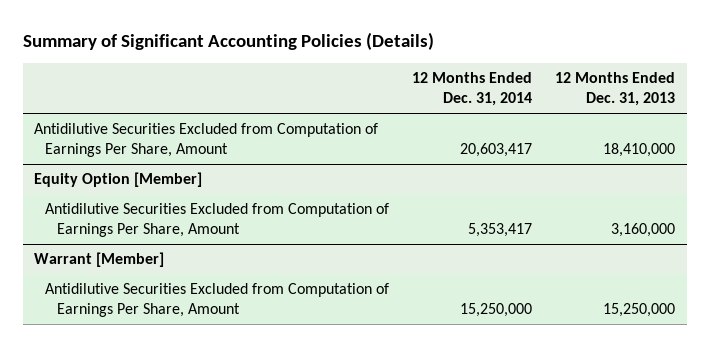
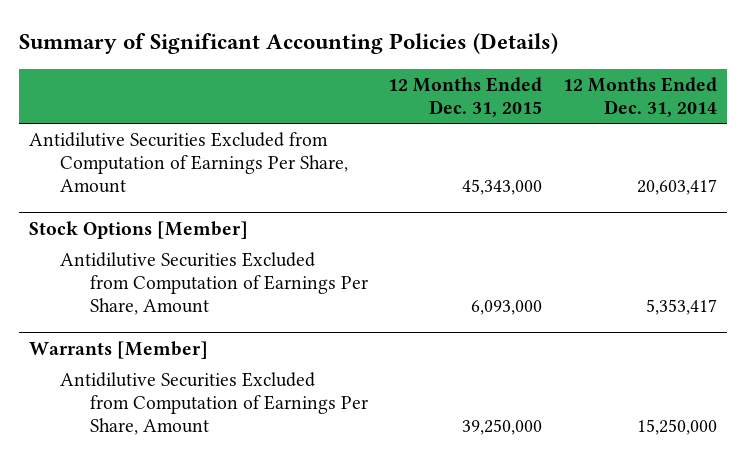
[555,72,676,107] 12 Months Ended Dec. 31, 2013 -> none
none -> [388,77,543,117] 12 Months Ended Dec. 31, 2015
[33,172,202,188] Equity Option [Member] -> [28,220,248,239] Stock Options [Member]
[33,252,164,268] Warrant [Member] -> [28,340,208,359] Warrants [Member]

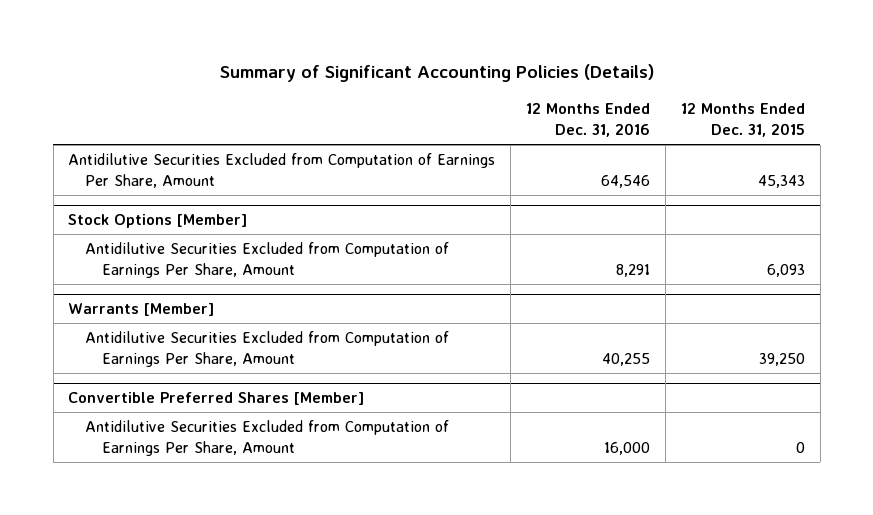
[562,77,717,117] 12 Months Ended Dec. 31, 2014 -> none
none -> [526,103,651,138] 12 Months Ended Dec. 31, 2016
[462,178,543,195] 45,343,000 -> [757,174,805,188] 45,343
[471,299,543,315] 6,093,000 -> [766,263,805,277] 6,093
[462,418,543,435] 39,250,000 -> [758,352,805,366] 39,250
none -> [68,392,365,406] Convertible Preferred Shares [Member]
none -> [85,419,450,456] Antidilutive Securities Excluded from Computation of Earnings Per Share, Amount

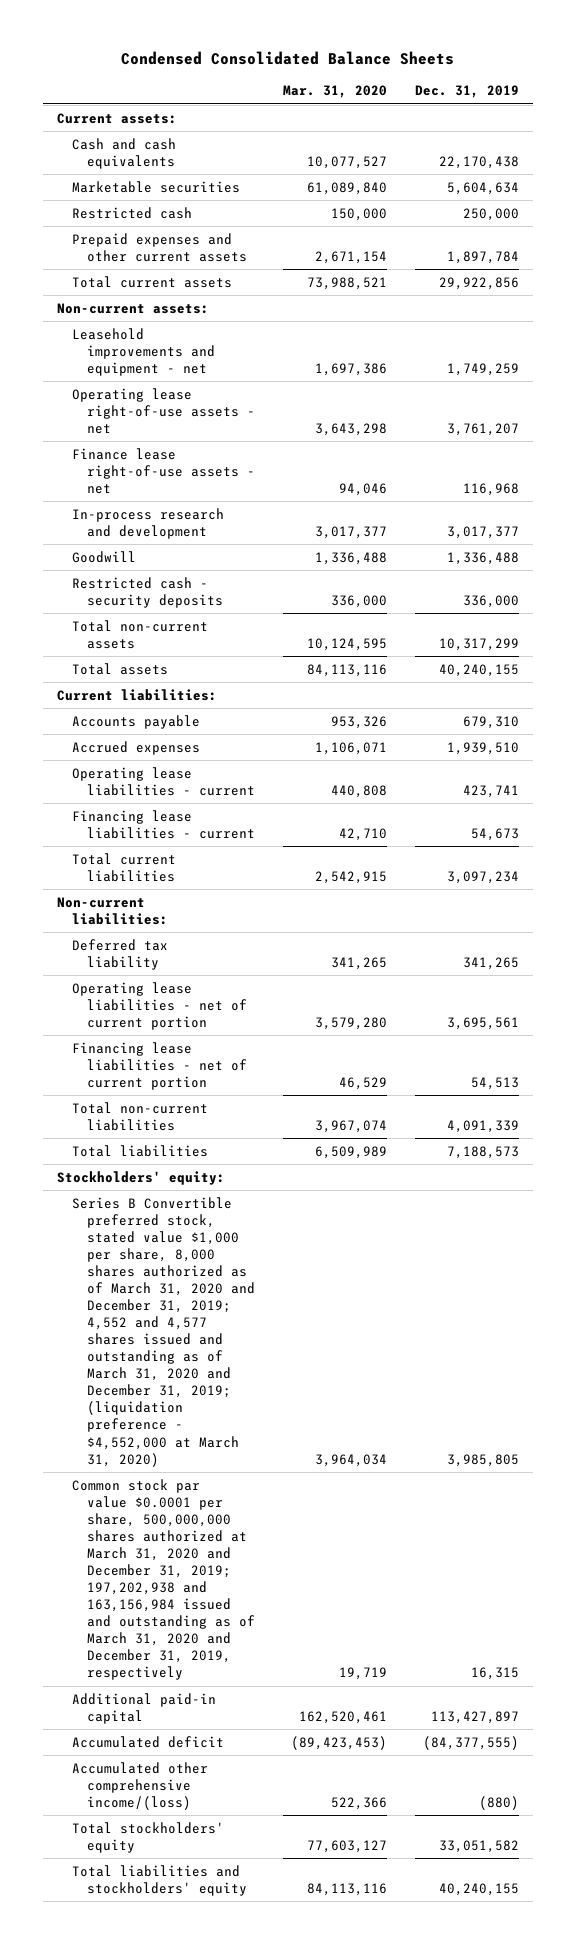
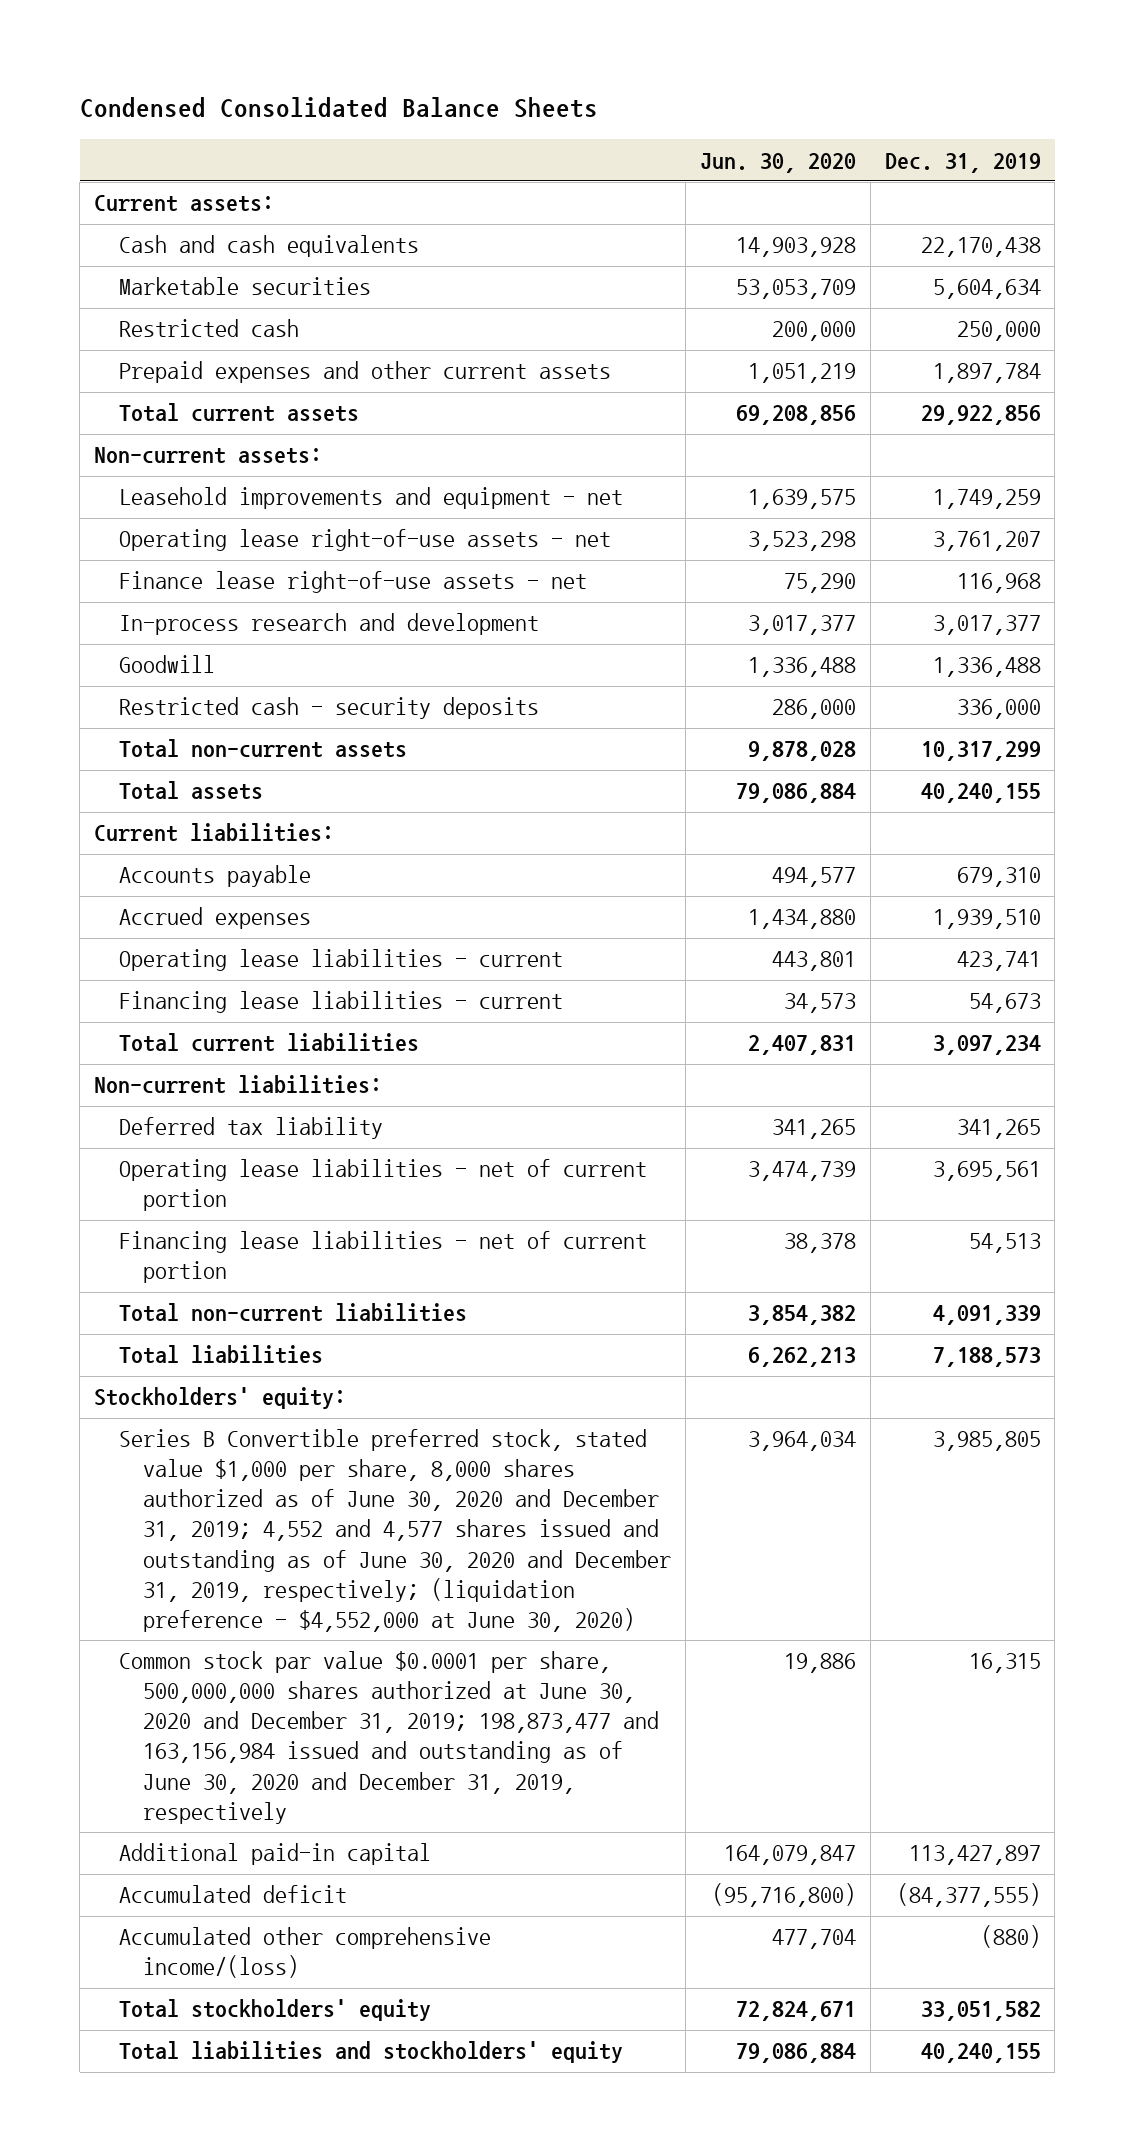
[282,85,387,99] Mar. 31, 2020 -> none
none -> [699,152,856,173] Jun. 30, 2020
[71,1196,255,1467] Series B Convertible preferred stock, stated value $1,000 per share, 8,000 shares authorized as of March 31, 2020 and December 31, 2019; 4,552 and 4,577 shares issued and outstanding as of March 31, 2020 and December 31, 2019; (liquidation preference - $4,552,000 at March 31, 2020) -> [118,1429,672,1632] Series B Convertible preferred stock, stated value $1,000 per share, 8,000 shares authorized as of June 30, 2020 and December 31, 2019; 4,552 and 4,577 shares issued and outstanding as of June 30, 2020 and December 31, 2019, respectively; (liquidation preference - $4,552,000 at June 30, 2020)
[71,1478,255,1681] Common stock par value $0.0001 per share, 500,000,000 shares authorized at March 31, 2020 and December 31, 2019; 197,202,938 and 163,156,984 issued and outstanding as of March 31, 2020 and December 31, 2019, respectively -> [118,1651,660,1824] Common stock par value $0.0001 per share, 500,000,000 shares authorized at June 30, 2020 and December 31, 2019; 198,873,477 and 163,156,984 issued and outstanding as of June 30, 2020 and December 31, 2019, respectively

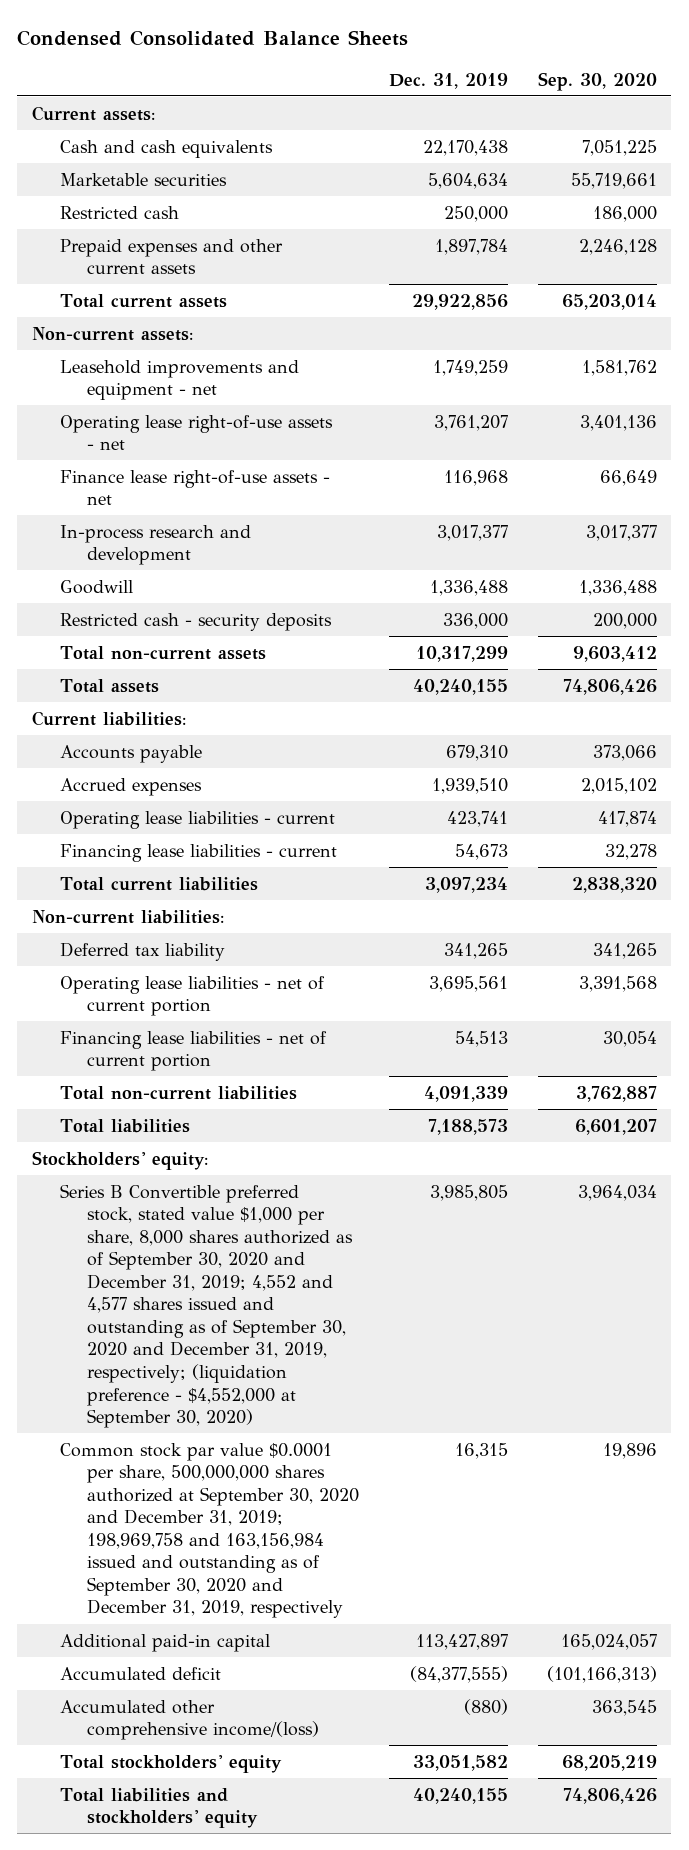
[699,152,856,173] Jun. 30, 2020 -> none
none -> [537,71,657,91] Sep. 30, 2020
[118,1429,672,1632] Series B Convertible preferred stock, stated value $1,000 per share, 8,000 shares authorized as of June 30, 2020 and December 31, 2019; 4,552 and 4,577 shares issued and outstanding as of June 30, 2020 and December 31, 2019, respectively; (liquidation preference - $4,552,000 at June 30, 2020) -> [59,1183,354,1429] Series B Convertible preferred stock, stated value $1,000 per share, 8,000 shares authorized as of September 30, 2020 and December 31, 2019; 4,552 and 4,577 shares issued and outstanding as of September 30, 2020 and December 31, 2019, respectively; (liquidation preference - $4,552,000 at September 30, 2020)
[118,1651,660,1824] Common stock par value $0.0001 per share, 500,000,000 shares authorized at June 30, 2020 and December 31, 2019; 198,873,477 and 163,156,984 issued and outstanding as of June 30, 2020 and December 31, 2019, respectively -> [59,1442,360,1619] Common stock par value $0.0001 per share, 500,000,000 shares authorized at September 30, 2020 and December 31, 2019; 198,969,758 and 163,156,984 issued and outstanding as of September 30, 2020 and December 31, 2019, respectively

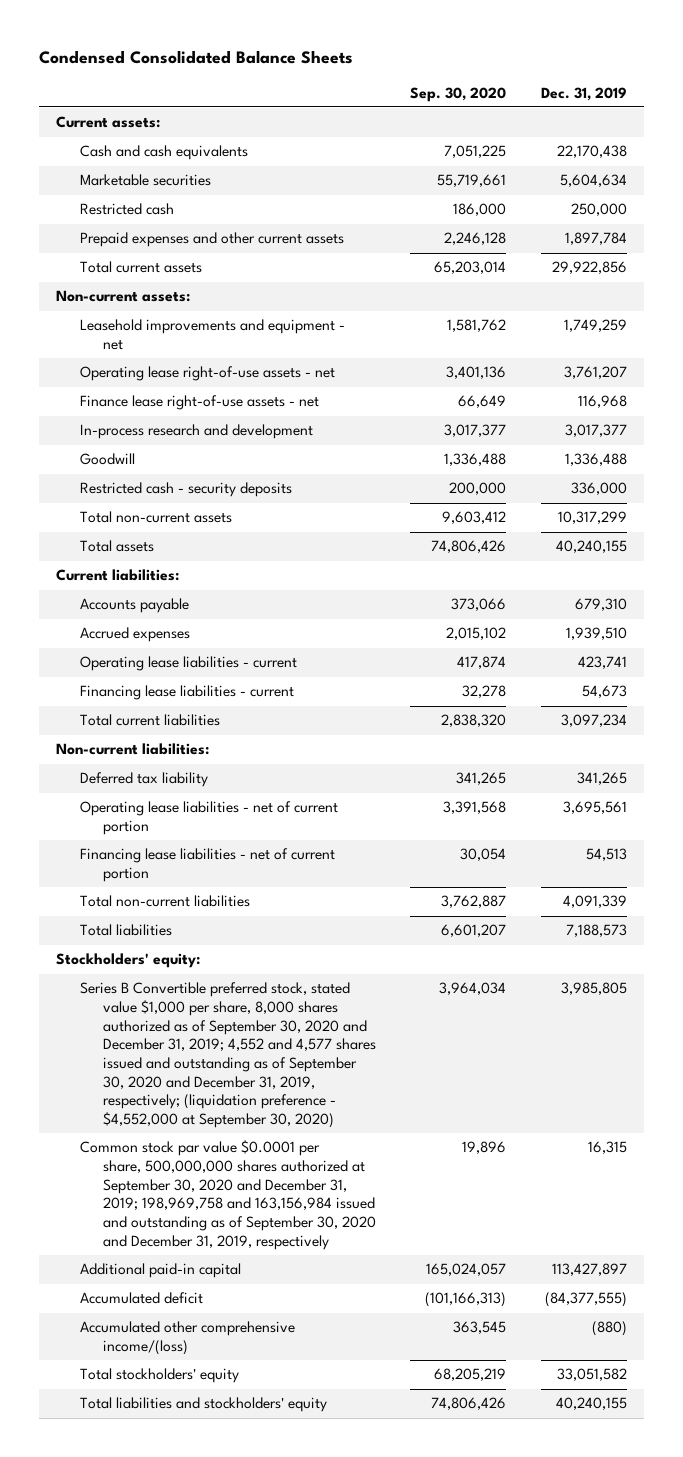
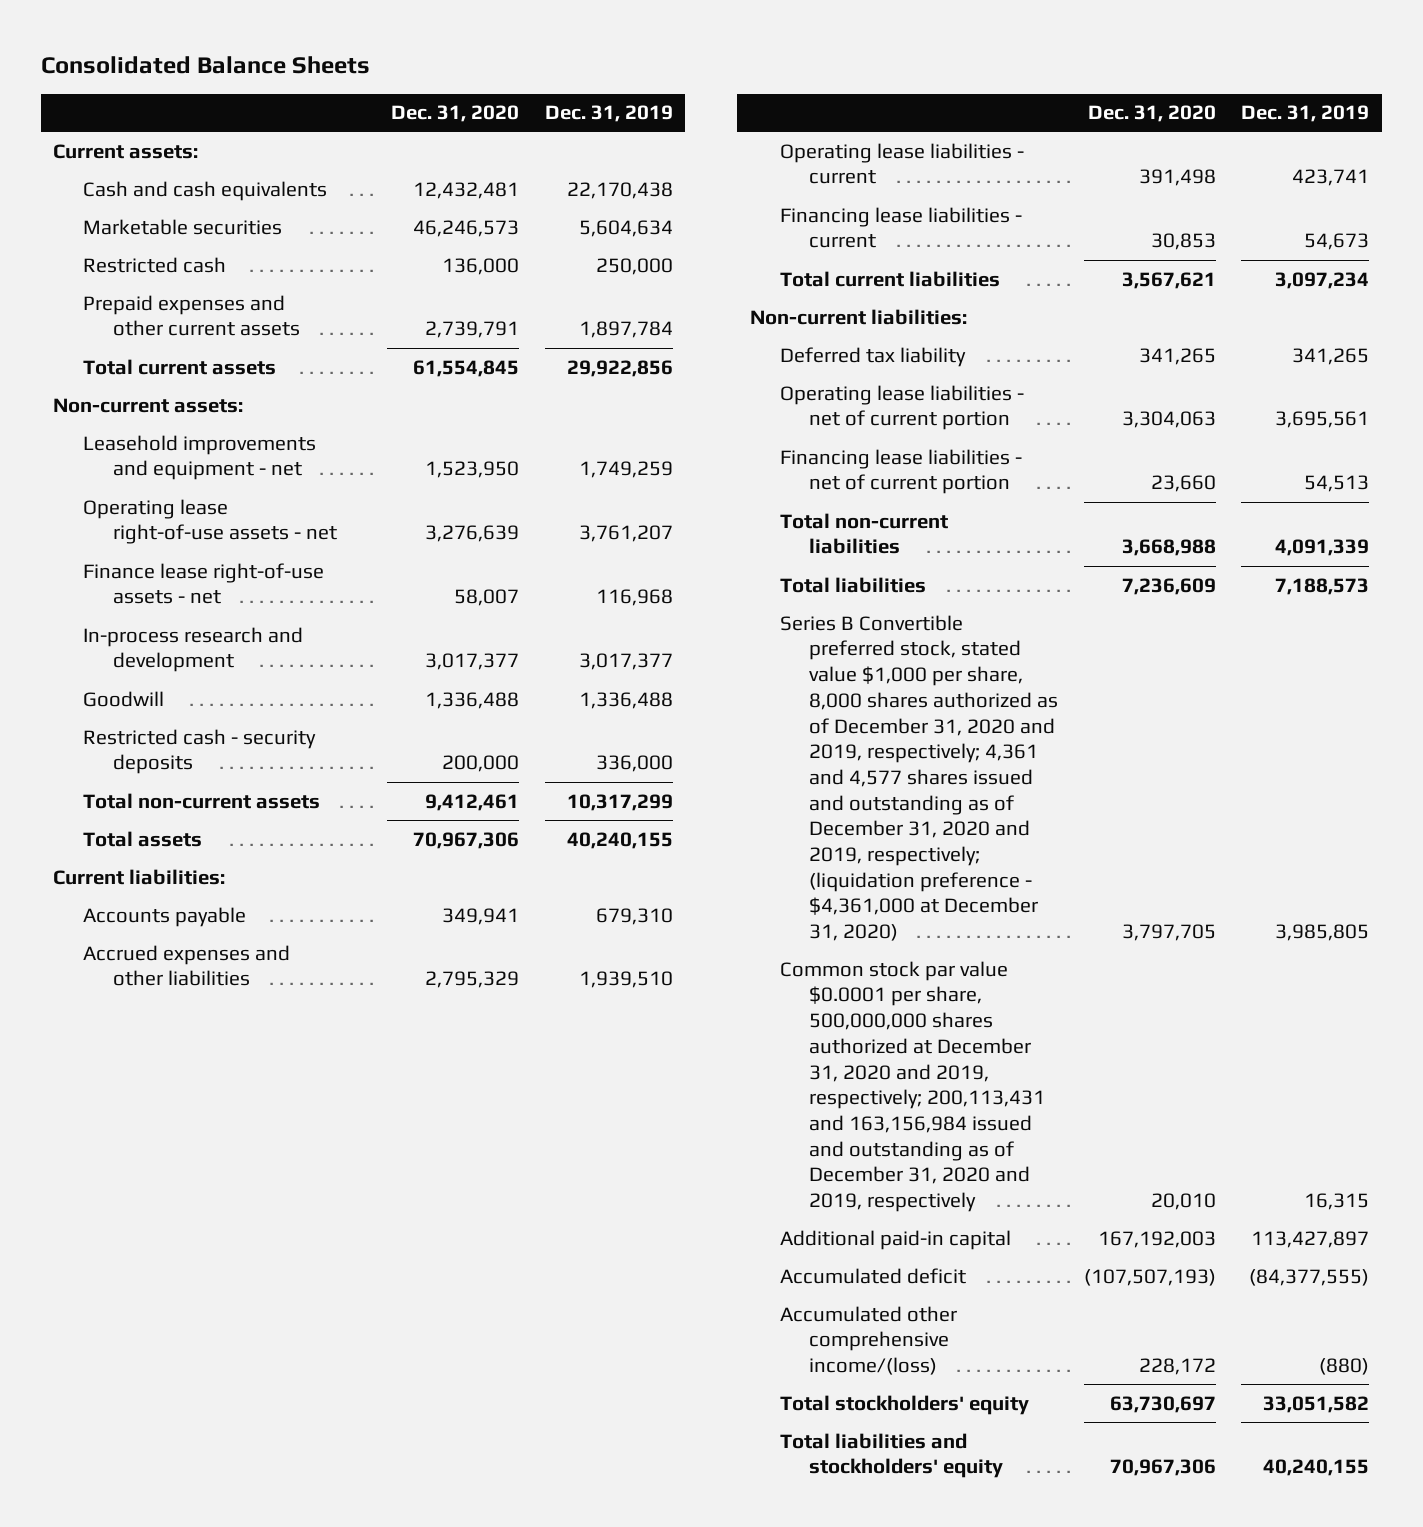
[39,49,354,64] Condensed Consolidated Balance Sheets -> [40,55,370,74] Consolidated Balance Sheets
[410,86,507,102] Sep. 30, 2020 -> none
none -> [391,105,520,123] Dec. 31, 2020
[79,627,190,643] Accrued expenses -> [83,944,291,987] Accrued expenses and other liabilities
[56,953,201,969] Stockholders' equity: -> none
[79,982,376,1129] Series B Convertible preferred stock, stated value $1,000 per share, 8,000 shares authorized as of September 30, 2020 and December 31, 2019; 4,552 and 4,577 shares issued and outstanding as of September 30, 2020 and December 31, 2019, respectively; (liquidation preference - $4,552,000 at September 30, 2020) -> [779,614,1059,942] Series B Convertible preferred stock, stated value $1,000 per share, 8,000 shares authorized as of December 31, 2020 and 2019, respectively; 4,361 and 4,577 shares issued and outstanding as of December 31, 2020 and 2019, respectively; (liquidation preference - $4,361,000 at December 31, 2020)
[79,1140,376,1250] Common stock par value $0.0001 per share, 500,000,000 shares authorized at September 30, 2020 and December 31, 2019; 198,969,758 and 163,156,984 issued and outstanding as of September 30, 2020 and December 31, 2019, respectively -> [779,960,1046,1213] Common stock par value $0.0001 per share, 500,000,000 shares authorized at December 31, 2020 and 2019, respectively; 200,113,431 and 163,156,984 issued and outstanding as of December 31, 2020 and 2019, respectively

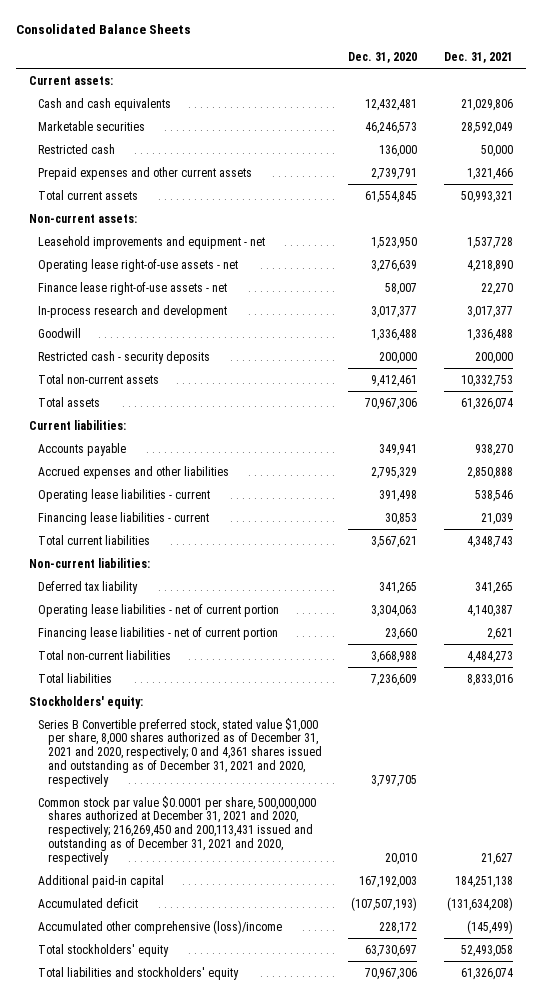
[544,105,673,123] Dec. 31, 2019 -> none
none -> [443,52,513,64] Dec. 31, 2021
none -> [28,695,143,709] Stockholders' equity:
[779,614,1059,942] Series B Convertible preferred stock, stated value $1,000 per share, 8,000 shares authorized as of December 31, 2020 and 2019, respectively; 4,361 and 4,577 shares issued and outstanding as of December 31, 2020 and 2019, respectively; (liquidation preference - $4,361,000 at December 31, 2020) -> [38,717,322,787] Series B Convertible preferred stock, stated value $1,000 per share, 8,000 shares authorized as of December 31, 2021 and 2020, respectively; 0 and 4,361 shares issued and outstanding as of December 31, 2021 and 2020, respectively
[779,960,1046,1213] Common stock par value $0.0001 per share, 500,000,000 shares authorized at December 31, 2020 and 2019, respectively; 200,113,431 and 163,156,984 issued and outstanding as of December 31, 2020 and 2019, respectively -> [38,795,317,865] Common stock par value $0.0001 per share, 500,000,000 shares authorized at December 31, 2021 and 2020, respectively; 216,269,450 and 200,113,431 issued and outstanding as of December 31, 2021 and 2020, respectively
[779,1305,957,1376] Accumulated other comprehensive income/(loss) -> [38,919,283,934] Accumulated other comprehensive (loss)/income

